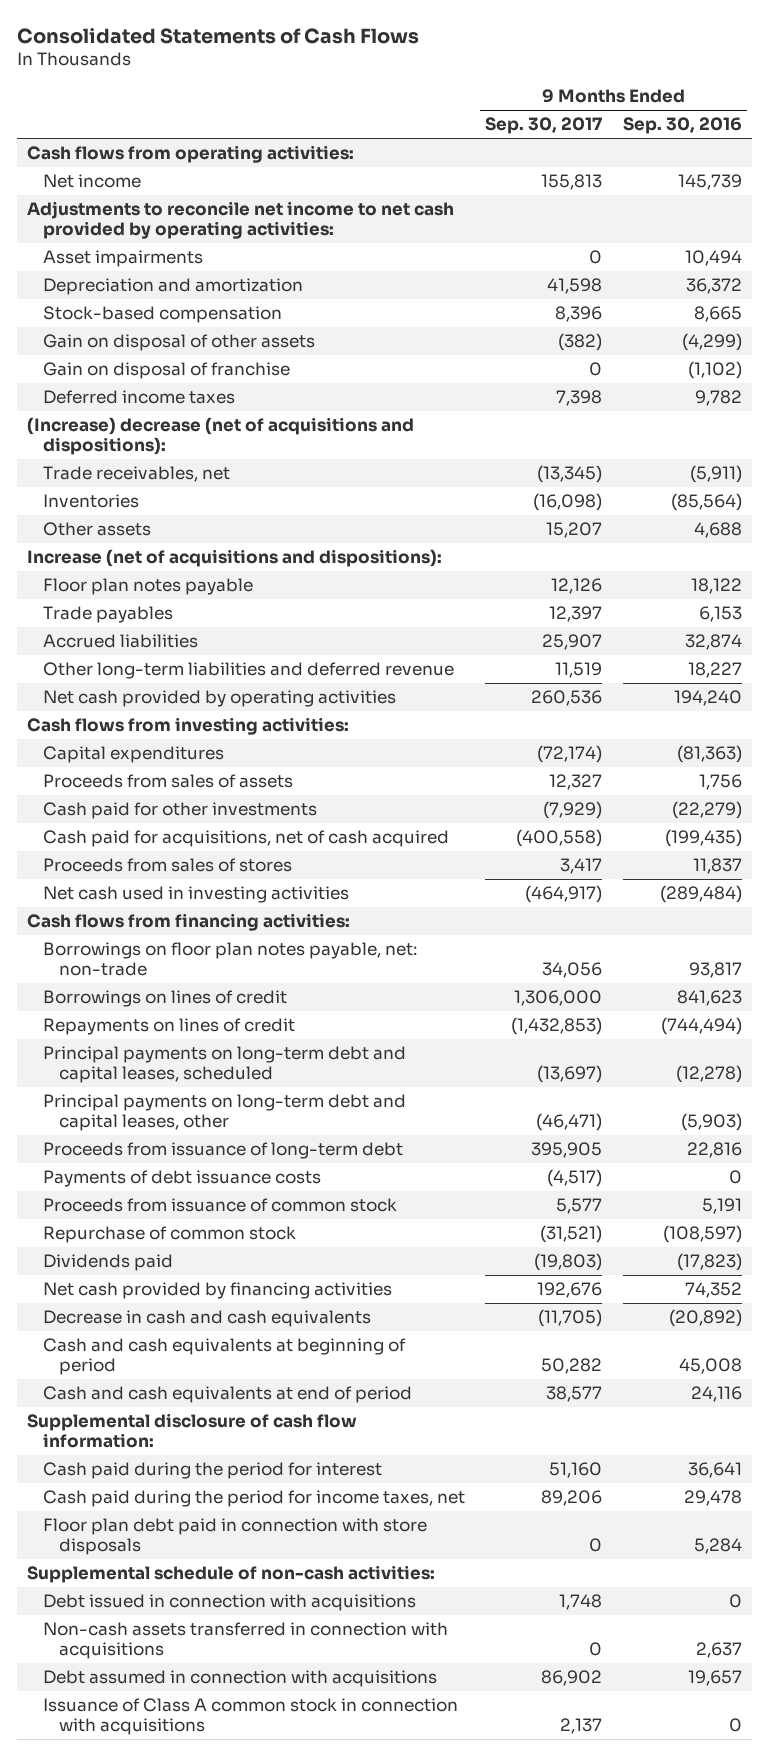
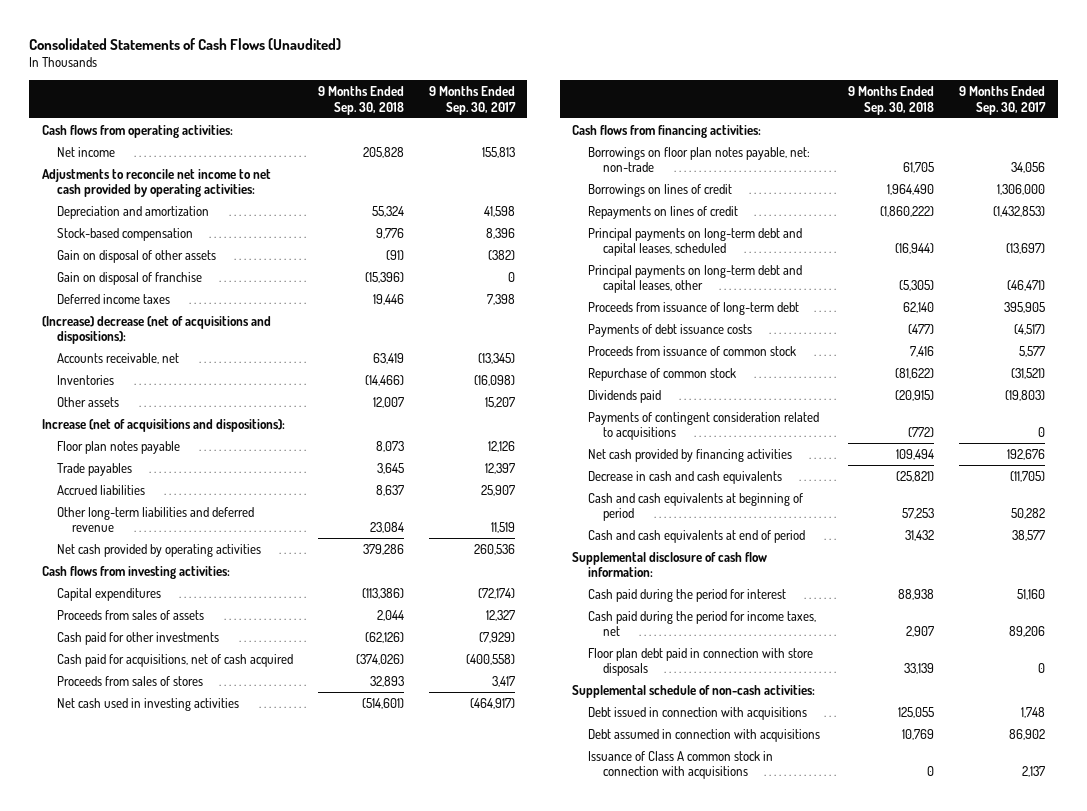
[16,27,419,44] Consolidated Statements of Cash Flows -> [29,37,342,50] Consolidated Statements of Cash Flows (Unaudited)
[622,117,742,135] Sep. 30, 2016 -> none
none -> [317,85,404,115] 9 Months Ended Sep. 30, 2018
[43,250,204,268] Asset impairments -> none
[43,466,231,483] Trade receivables, net -> [57,352,180,364] Accounts receivable, net
none -> [587,411,819,441] Payments of contingent consideration related to acquisitions
[43,1622,449,1660] Non-cash assets transferred in connection with acquisitions -> none

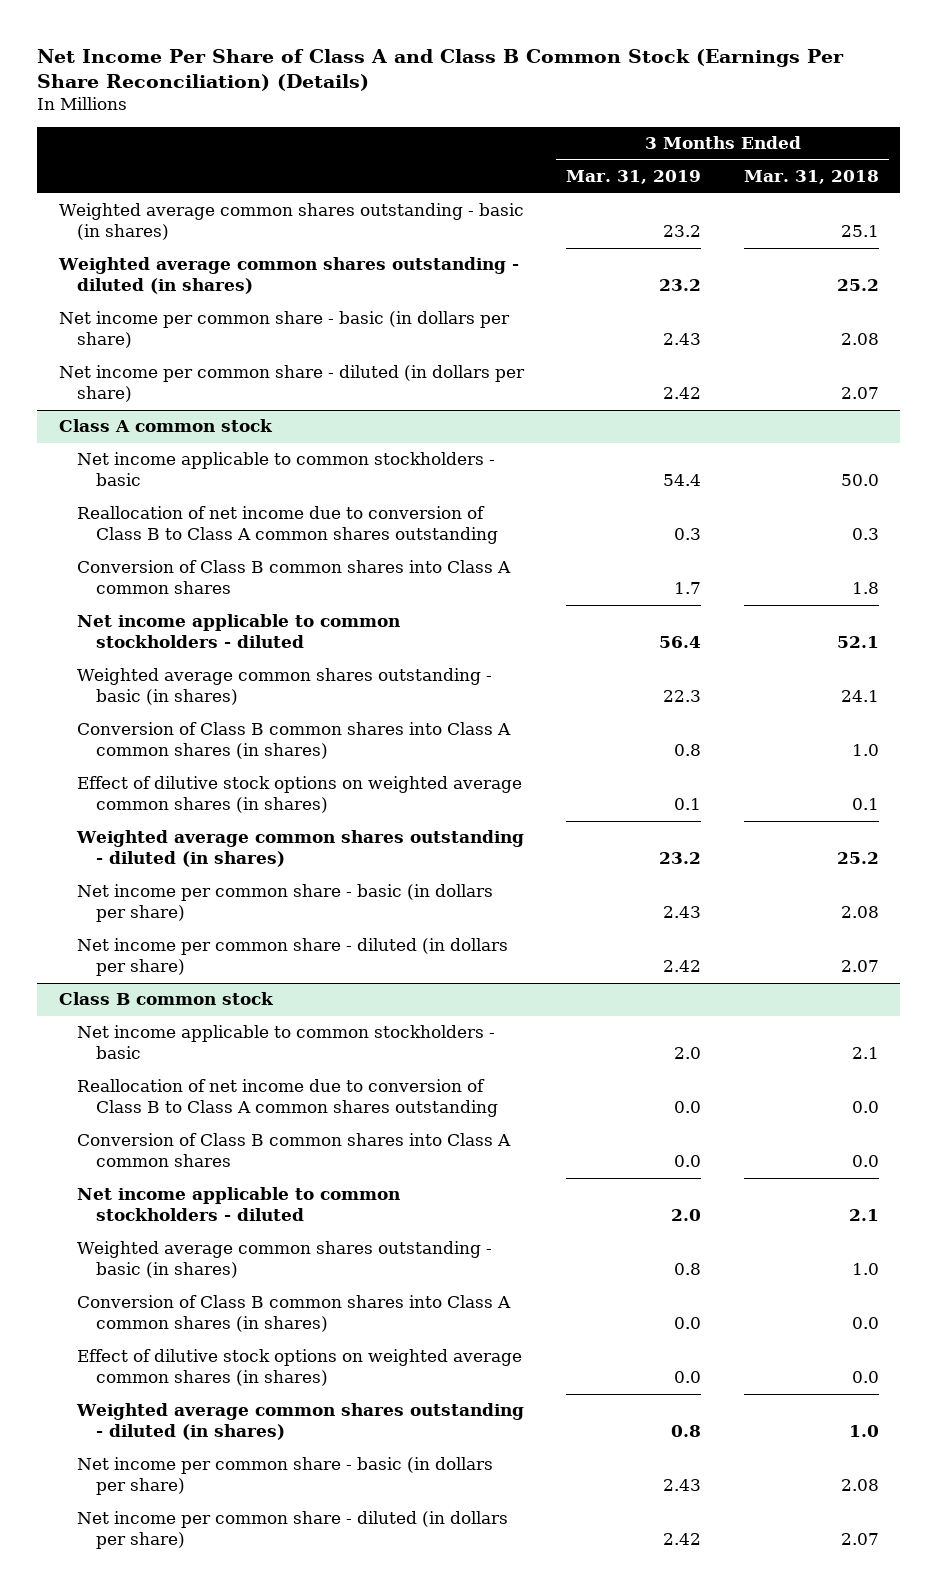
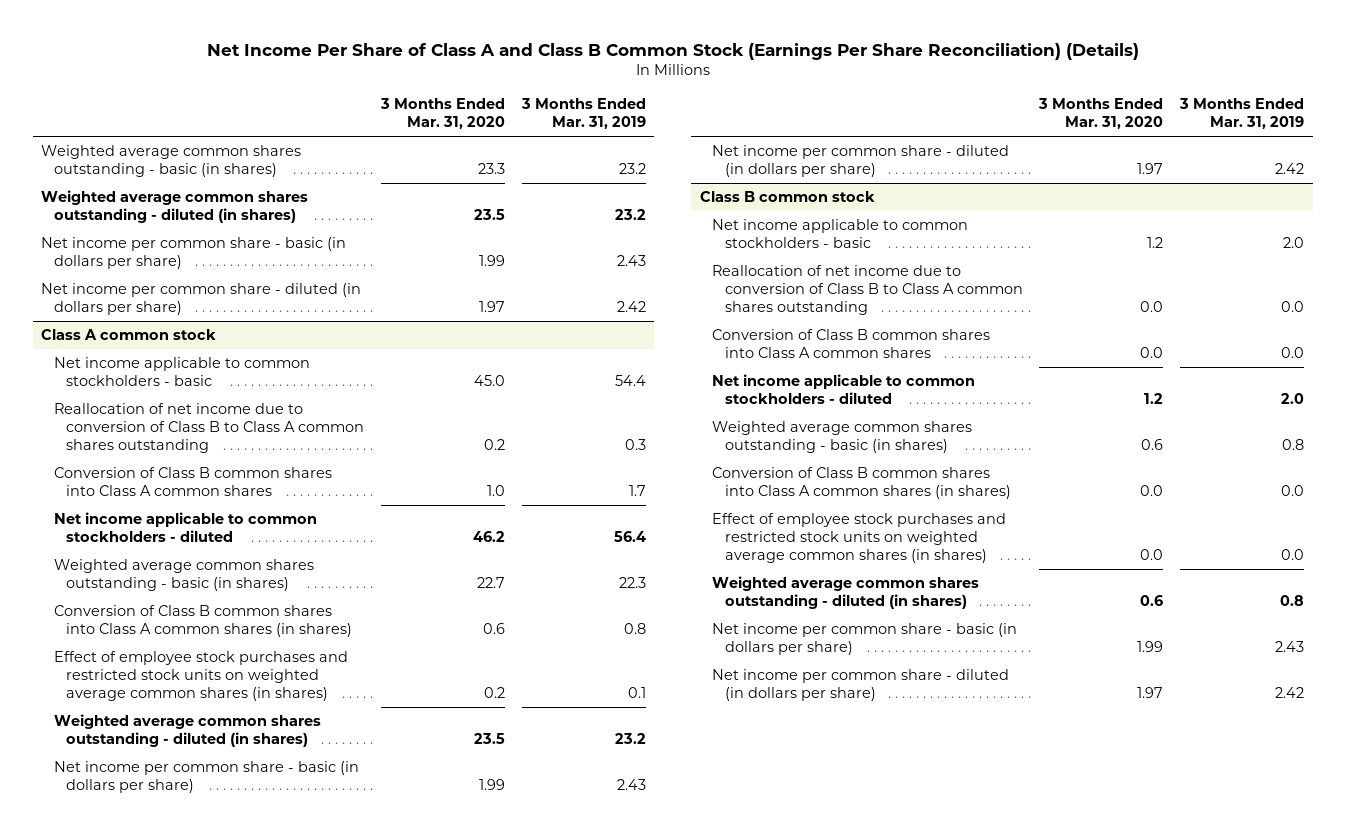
[743,170,879,185] Mar. 31, 2018 -> none
none -> [380,98,506,130] 3 Months Ended Mar. 31, 2020
[77,776,523,814] Effect of dilutive stock options on weighted average common shares (in shares) -> [53,651,348,702] Effect of employee stock purchases and restricted stock units on weighted average common shares (in shares)
[77,1349,523,1387] Effect of dilutive stock options on weighted average common shares (in shares) -> [712,513,1007,564] Effect of employee stock purchases and restricted stock units on weighted average common shares (in shares)

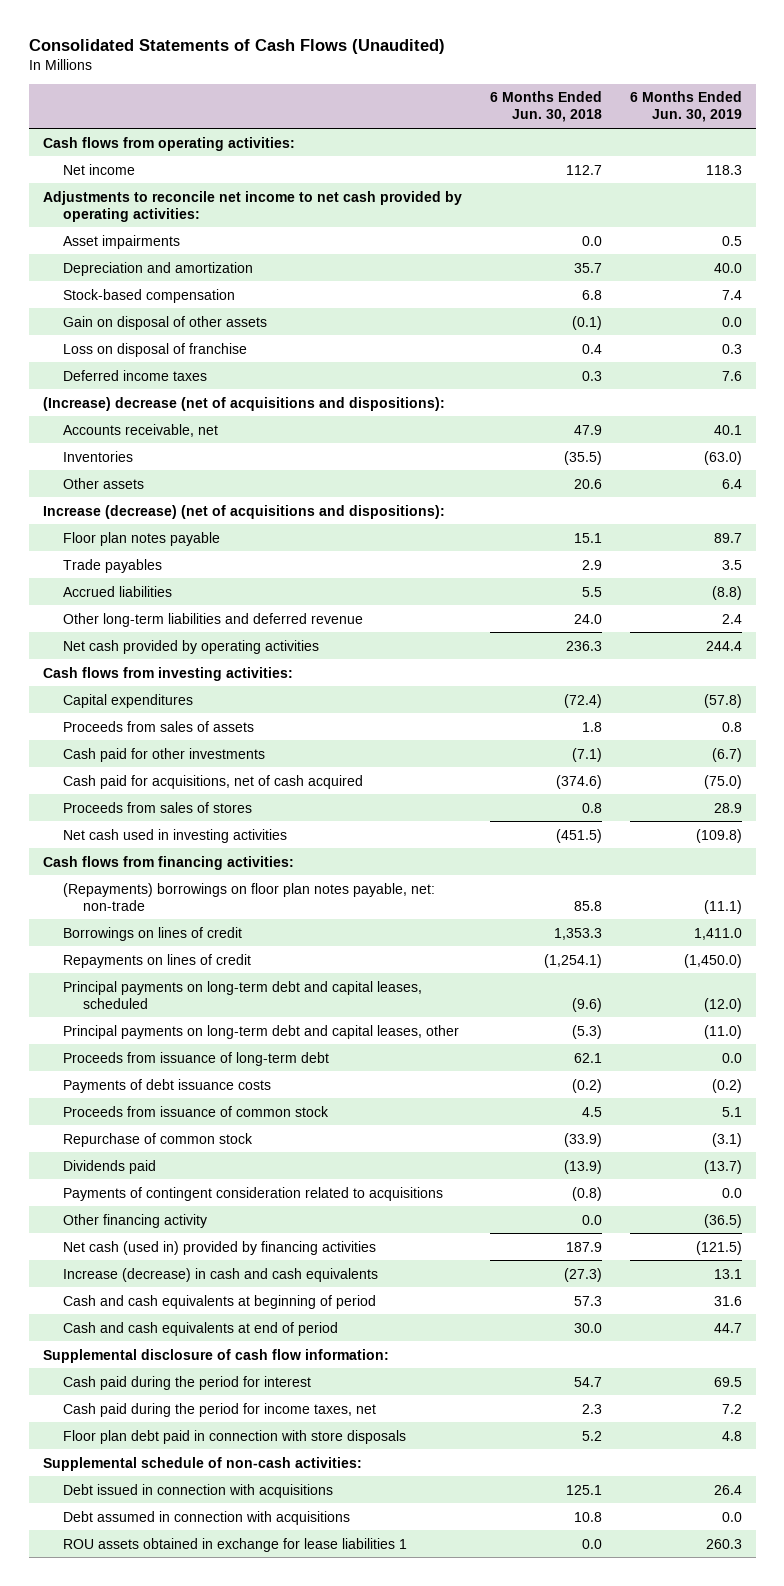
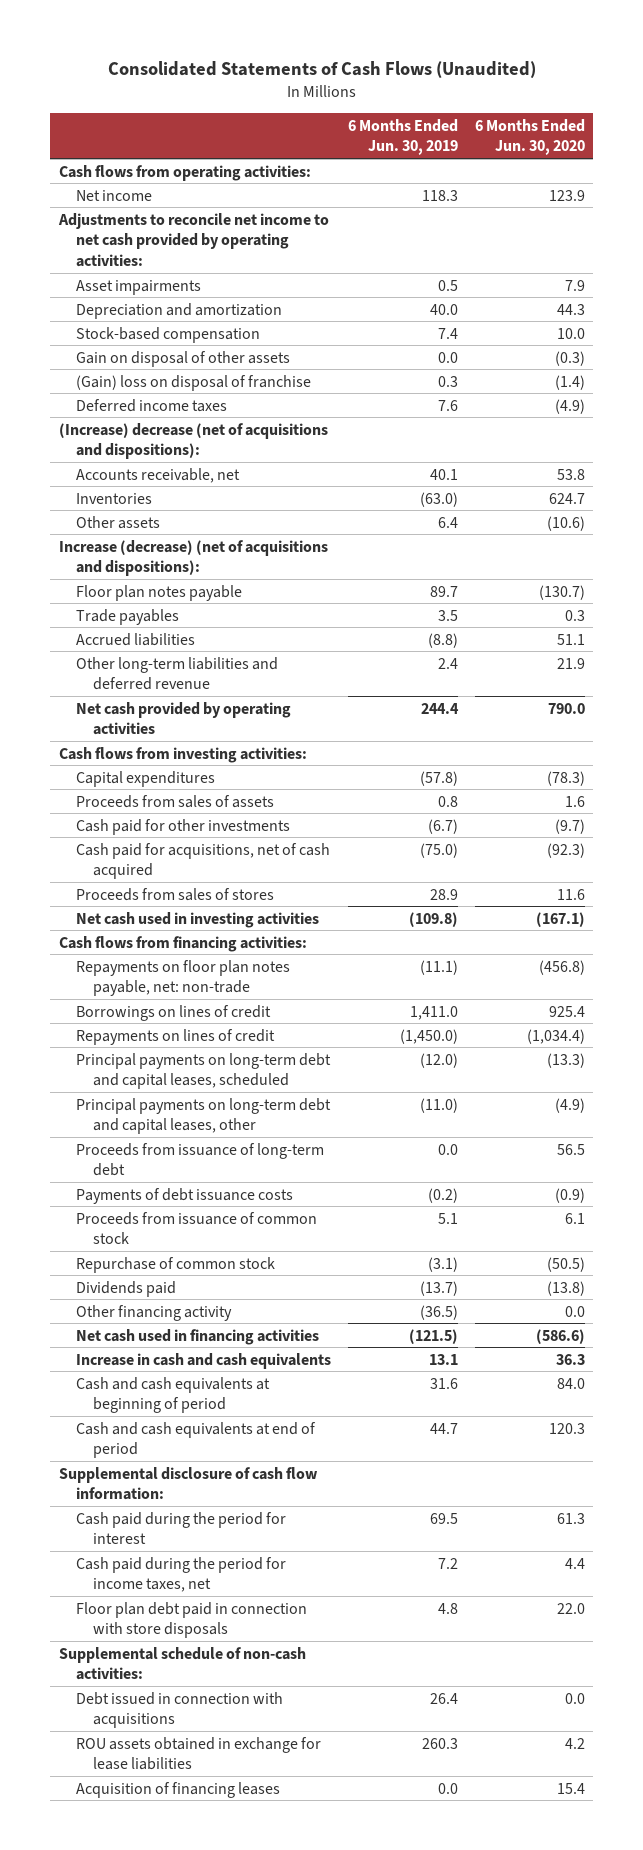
[489,91,602,123] 6 Months Ended Jun. 30, 2018 -> none
none -> [474,118,585,156] 6 Months Ended Jun. 30, 2020
[62,342,247,357] Loss on disposal of franchise -> [75,374,311,391] (Gain) loss on disposal of franchise
[62,882,435,911] (Repayments) borrowings on floor plan notes payable, net: non-trade -> [75,959,290,997] Repayments on floor plan notes payable, net: non-trade
[62,1186,443,1201] Payments of contingent consideration related to acquisitions -> none
[62,1240,376,1255] Net cash (used in) provided by financing activities -> [75,1328,319,1345] Net cash used in financing activities
[62,1267,378,1282] Increase (decrease) in cash and cash equivalents -> [75,1352,331,1369] Increase in cash and cash equivalents
[62,1510,350,1525] Debt assumed in connection with acquisitions -> none
[62,1537,407,1552] ROU assets obtained in exchange for lease liabilities 1 -> [75,1736,321,1771] ROU assets obtained in exchange for lease liabilities
none -> [75,1781,280,1798] Acquisition of financing leases

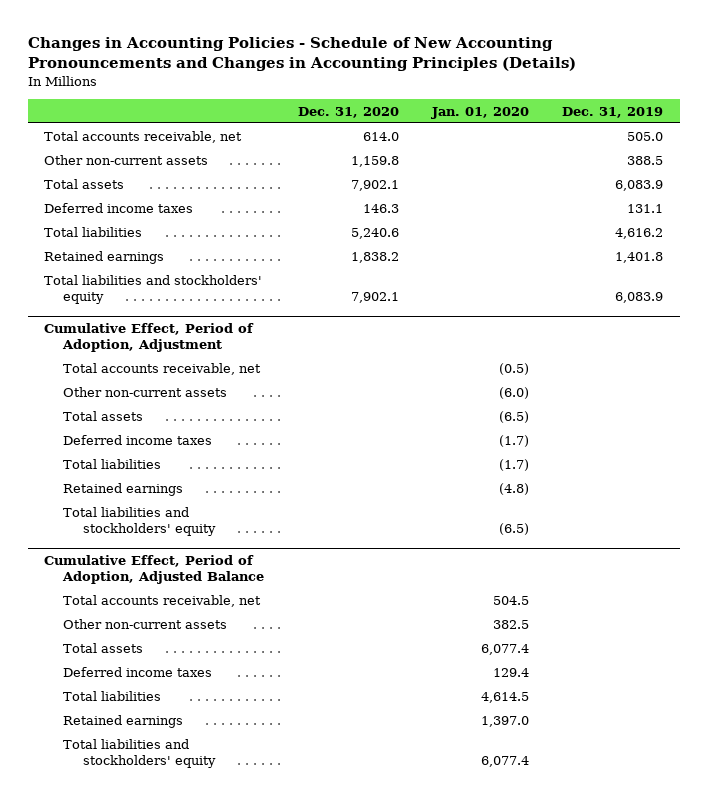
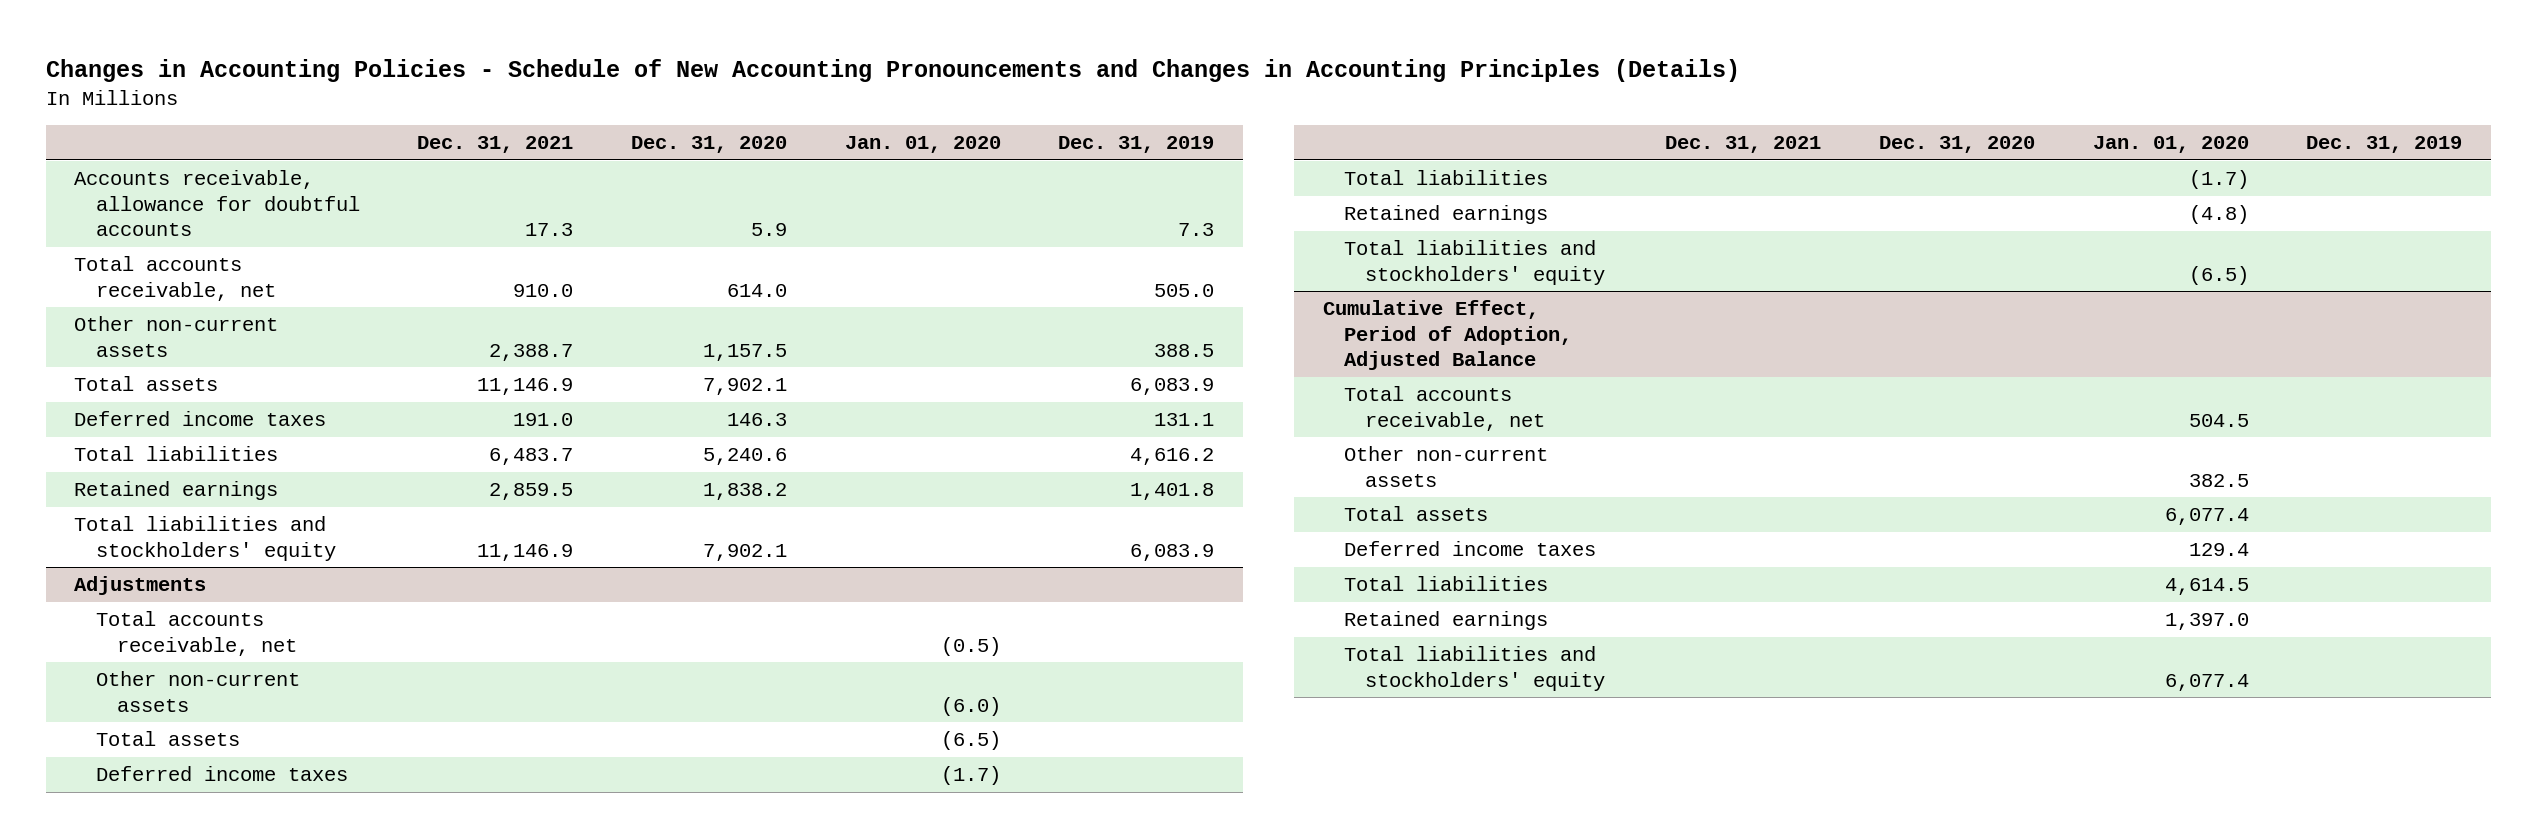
none -> [417,136,574,154] Dec. 31, 2021
none -> [74,170,360,237] Accounts receivable, allowance for doubtful accounts
[350,155,399,167] 1,159.8 -> [702,343,787,361] 1,157.5
[44,322,255,352] Cumulative Effect, Period of Adoption, Adjustment -> [74,576,207,596] Adjustments

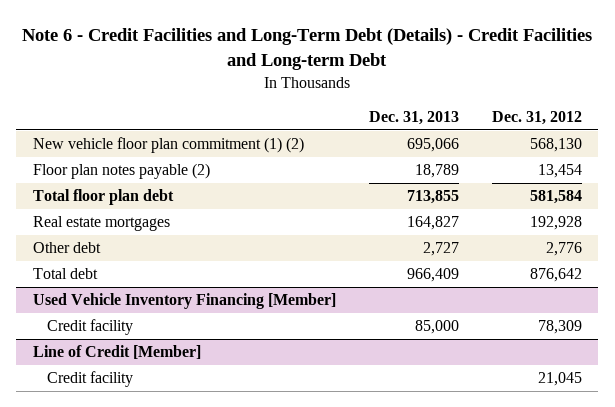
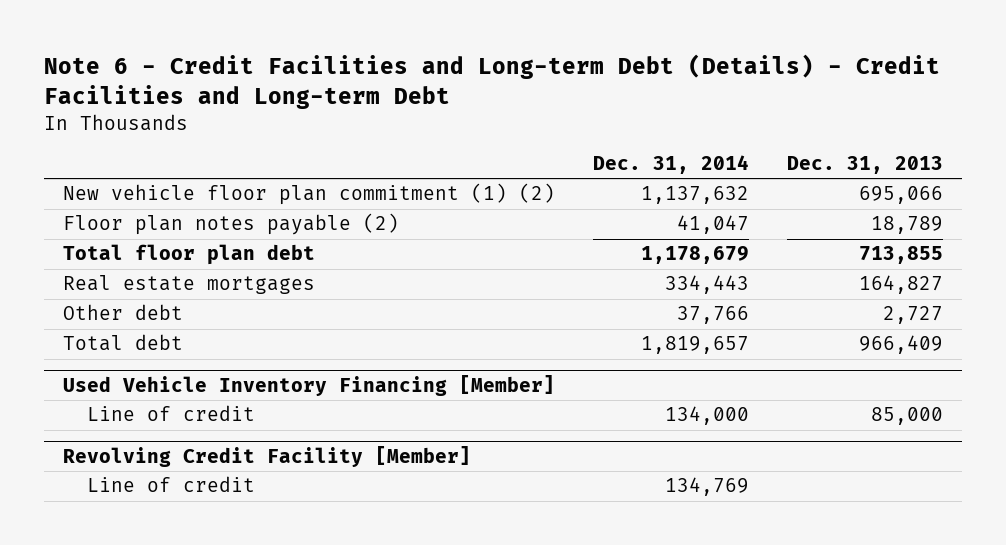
[22,28,593,71] Note 6 - Credit Facilities and Long-Term Debt (Details) - Credit Facilities and Long-term Debt -> [44,54,941,109] Note 6 - Credit Facilities and Long-term Debt (Details) - Credit Facilities and Long-term Debt
[491,111,582,126] Dec. 31, 2012 -> none
none -> [593,155,750,175] Dec. 31, 2014
[32,345,201,360] Line of Credit [Member] -> none
[46,319,133,336] Credit facility -> [86,405,255,422] Line of credit
none -> [63,446,472,468] Revolving Credit Facility [Member]
[46,371,133,388] Credit facility -> [86,476,255,493] Line of credit

